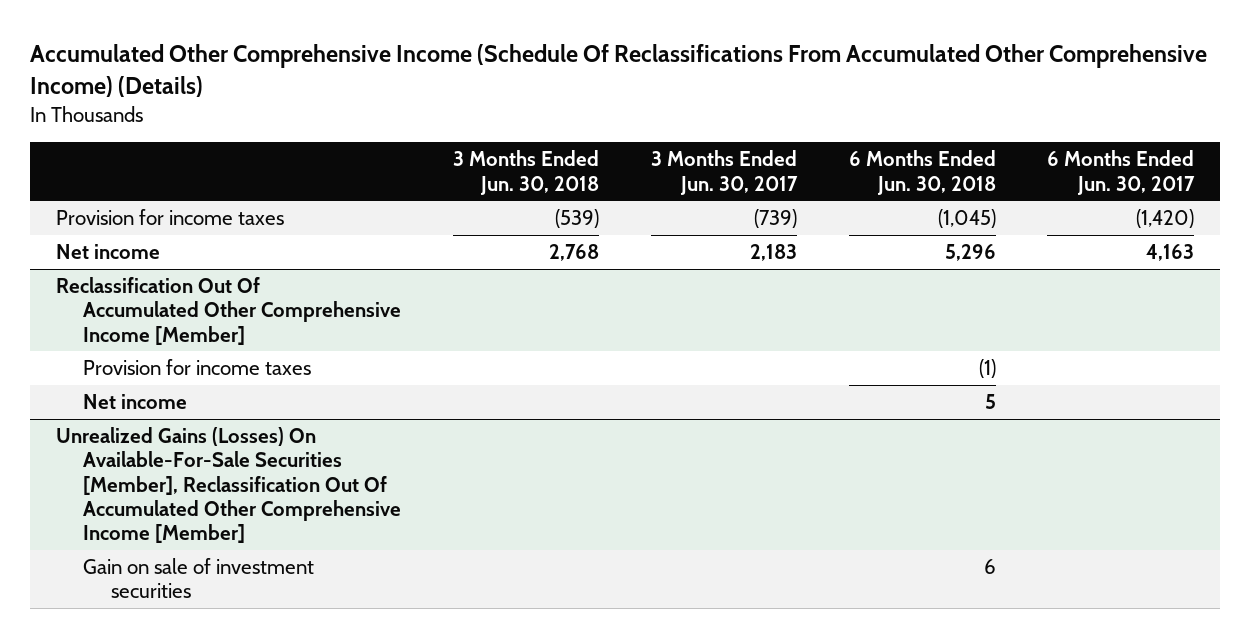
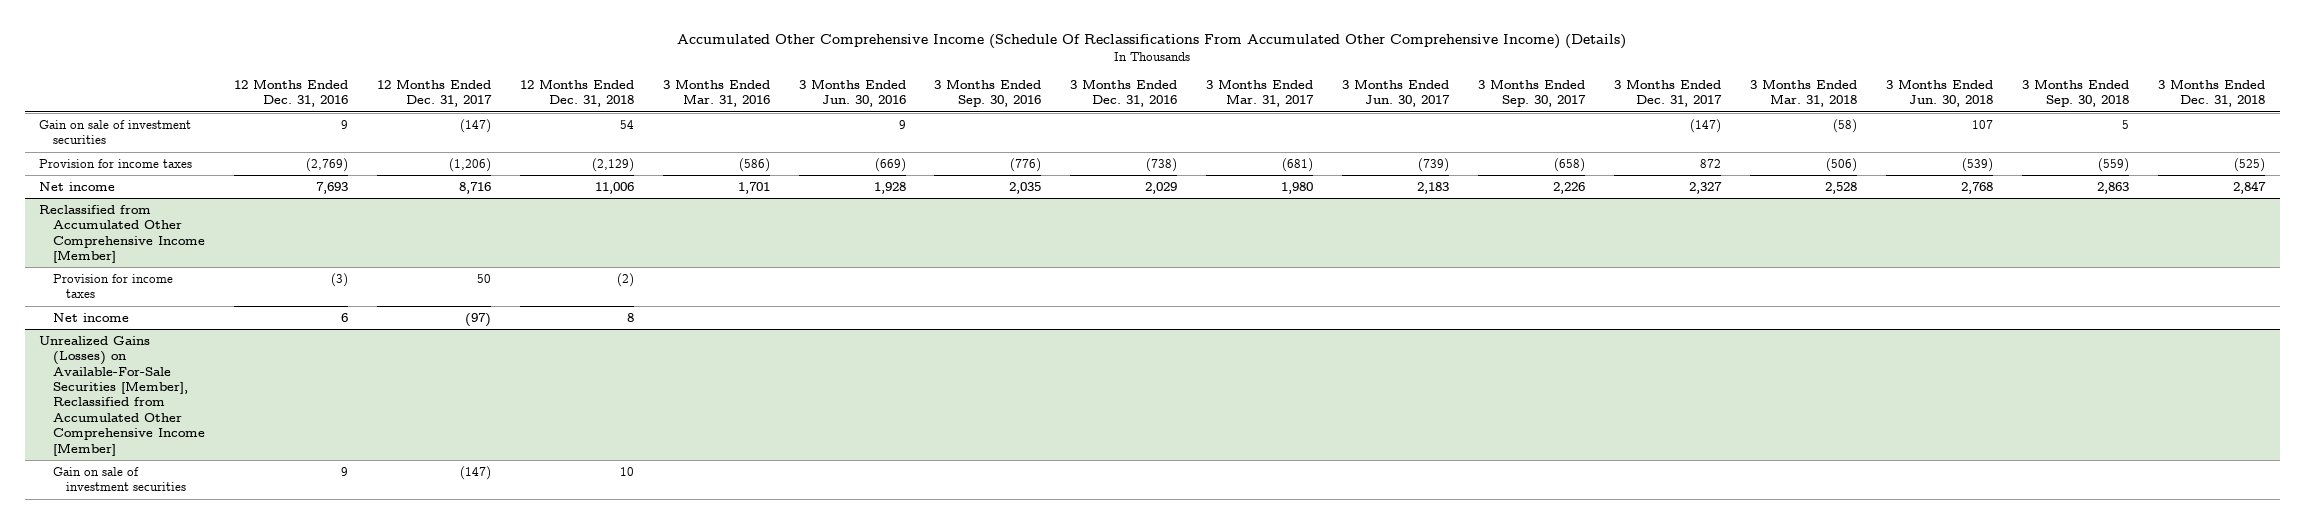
[848,150,996,195] 6 Months Ended Jun. 30, 2018 -> none
[1047,150,1196,195] 6 Months Ended Jun. 30, 2017 -> none
none -> [233,78,348,108] 12 Months Ended Dec. 31, 2016
none -> [376,78,492,108] 12 Months Ended Dec. 31, 2017
none -> [519,78,634,108] 12 Months Ended Dec. 31, 2018
none -> [662,78,770,108] 3 Months Ended Mar. 31, 2016
none -> [798,78,906,108] 3 Months Ended Jun. 30, 2016
none -> [934,78,1042,108] 3 Months Ended Sep. 30, 2016
none -> [1070,78,1178,108] 3 Months Ended Dec. 31, 2016
none -> [1206,78,1315,108] 3 Months Ended Mar. 31, 2017
none -> [1478,78,1587,108] 3 Months Ended Sep. 30, 2017
none -> [1614,78,1723,108] 3 Months Ended Dec. 31, 2017
none -> [1750,78,1858,108] 3 Months Ended Mar. 31, 2018
none -> [2022,78,2130,108] 3 Months Ended Sep. 30, 2018
none -> [2158,78,2266,108] 3 Months Ended Dec. 31, 2018
none -> [39,119,192,145] Gain on sale of investment securities
[55,277,402,345] Reclassification Out Of Accumulated Other Comprehensive Income [Member] -> [39,204,205,264] Reclassified from Accumulated Other Comprehensive Income [Member]
[55,427,402,544] Unrealized Gains (Losses) On Available-For-Sale Securities [Member], Reclassification Out Of Accumulated Other Comprehensive Income [Member] -> [39,335,205,456] Unrealized Gains (Losses) on Available-For-Sale Securities [Member], Reclassified from Accumulated Other Comprehensive Income [Member]

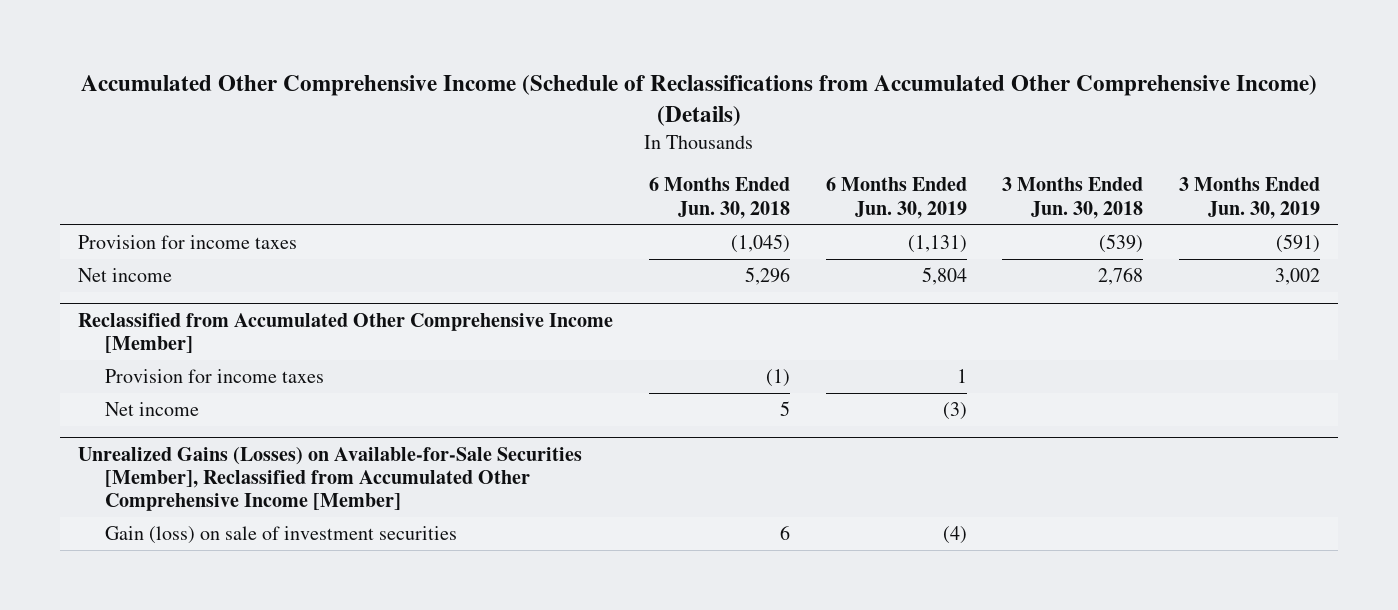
[677,33,1627,49] Accumulated Other Comprehensive Income (Schedule Of Reclassifications From Accumulated Other Comprehensive Income) (Details) -> [81,75,1318,126] Accumulated Other Comprehensive Income (Schedule of Reclassifications from Accumulated Other Comprehensive Income) (Details)
[233,78,348,108] 12 Months Ended Dec. 31, 2016 -> none
[376,78,492,108] 12 Months Ended Dec. 31, 2017 -> none
[519,78,634,108] 12 Months Ended Dec. 31, 2018 -> none
[662,78,770,108] 3 Months Ended Mar. 31, 2016 -> none
[798,78,906,108] 3 Months Ended Jun. 30, 2016 -> none
[934,78,1042,108] 3 Months Ended Sep. 30, 2016 -> none
[1070,78,1178,108] 3 Months Ended Dec. 31, 2016 -> none
[1206,78,1315,108] 3 Months Ended Mar. 31, 2017 -> none
[1342,78,1451,108] 3 Months Ended Jun. 30, 2017 -> none
[1478,78,1587,108] 3 Months Ended Sep. 30, 2017 -> none
[1614,78,1723,108] 3 Months Ended Dec. 31, 2017 -> none
[1750,78,1858,108] 3 Months Ended Mar. 31, 2018 -> none
[2022,78,2130,108] 3 Months Ended Sep. 30, 2018 -> none
[2158,78,2266,108] 3 Months Ended Dec. 31, 2018 -> none
none -> [648,177,790,219] 6 Months Ended Jun. 30, 2018
none -> [825,177,967,219] 6 Months Ended Jun. 30, 2019
none -> [1179,177,1321,219] 3 Months Ended Jun. 30, 2019
[39,119,192,145] Gain on sale of investment securities -> none
[39,335,205,456] Unrealized Gains (Losses) on Available-For-Sale Securities [Member], Reclassified from Accumulated Other Comprehensive Income [Member] -> [78,446,583,512] Unrealized Gains (Losses) on Available-for-Sale Securities [Member], Reclassified from Accumulated Other Comprehensive Income [Member]
[52,466,187,492] Gain on sale of investment securities -> [105,526,458,545] Gain (loss) on sale of investment securities

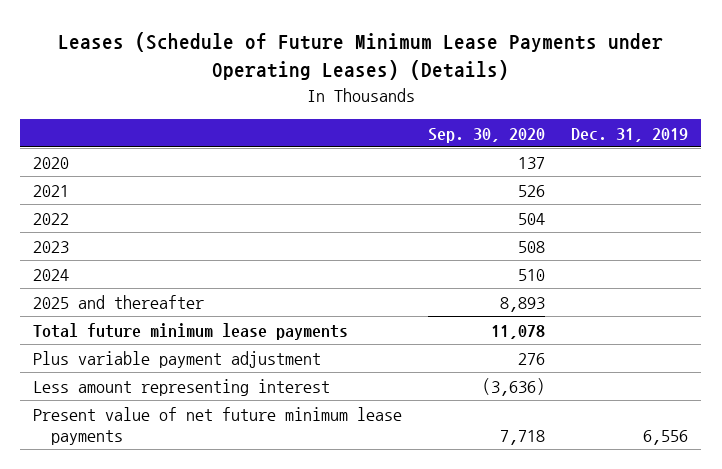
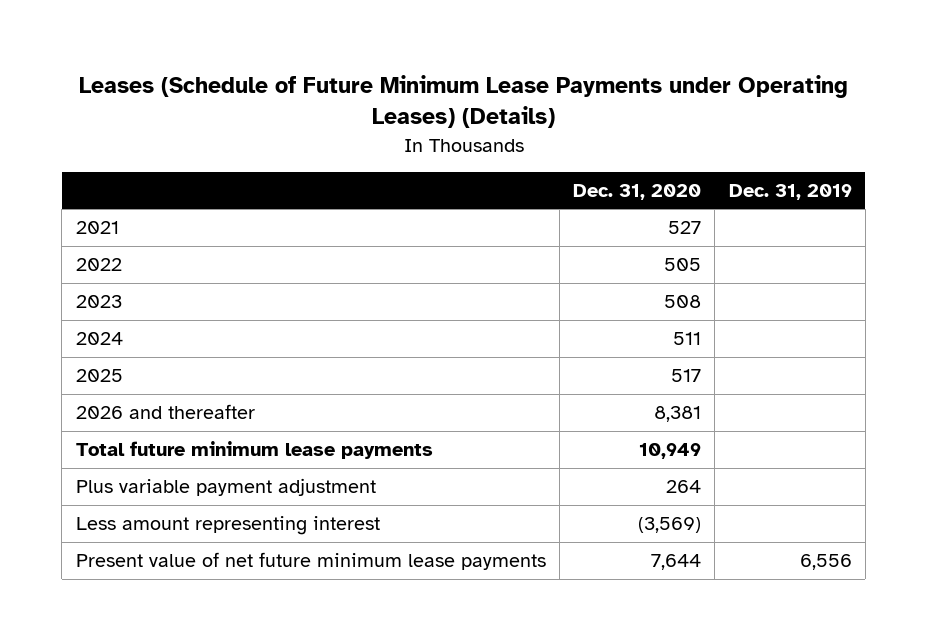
[428,127,546,143] Sep. 30, 2020 -> none
none -> [573,183,702,200] Dec. 31, 2020
[33,156,70,169] 2020 -> none
none -> [75,369,123,383] 2025
[33,294,205,309] 2025 and thereafter -> [75,404,255,420] 2026 and thereafter

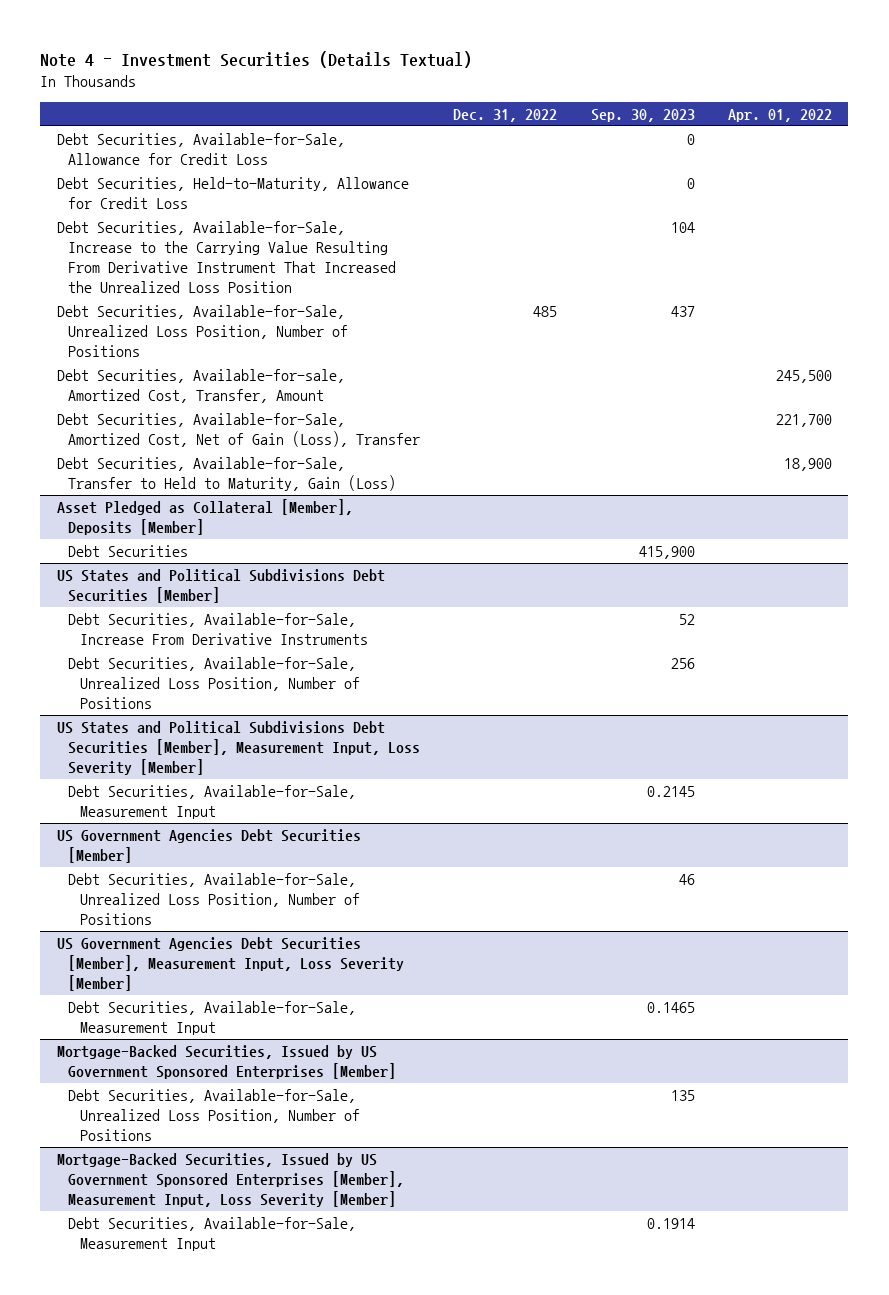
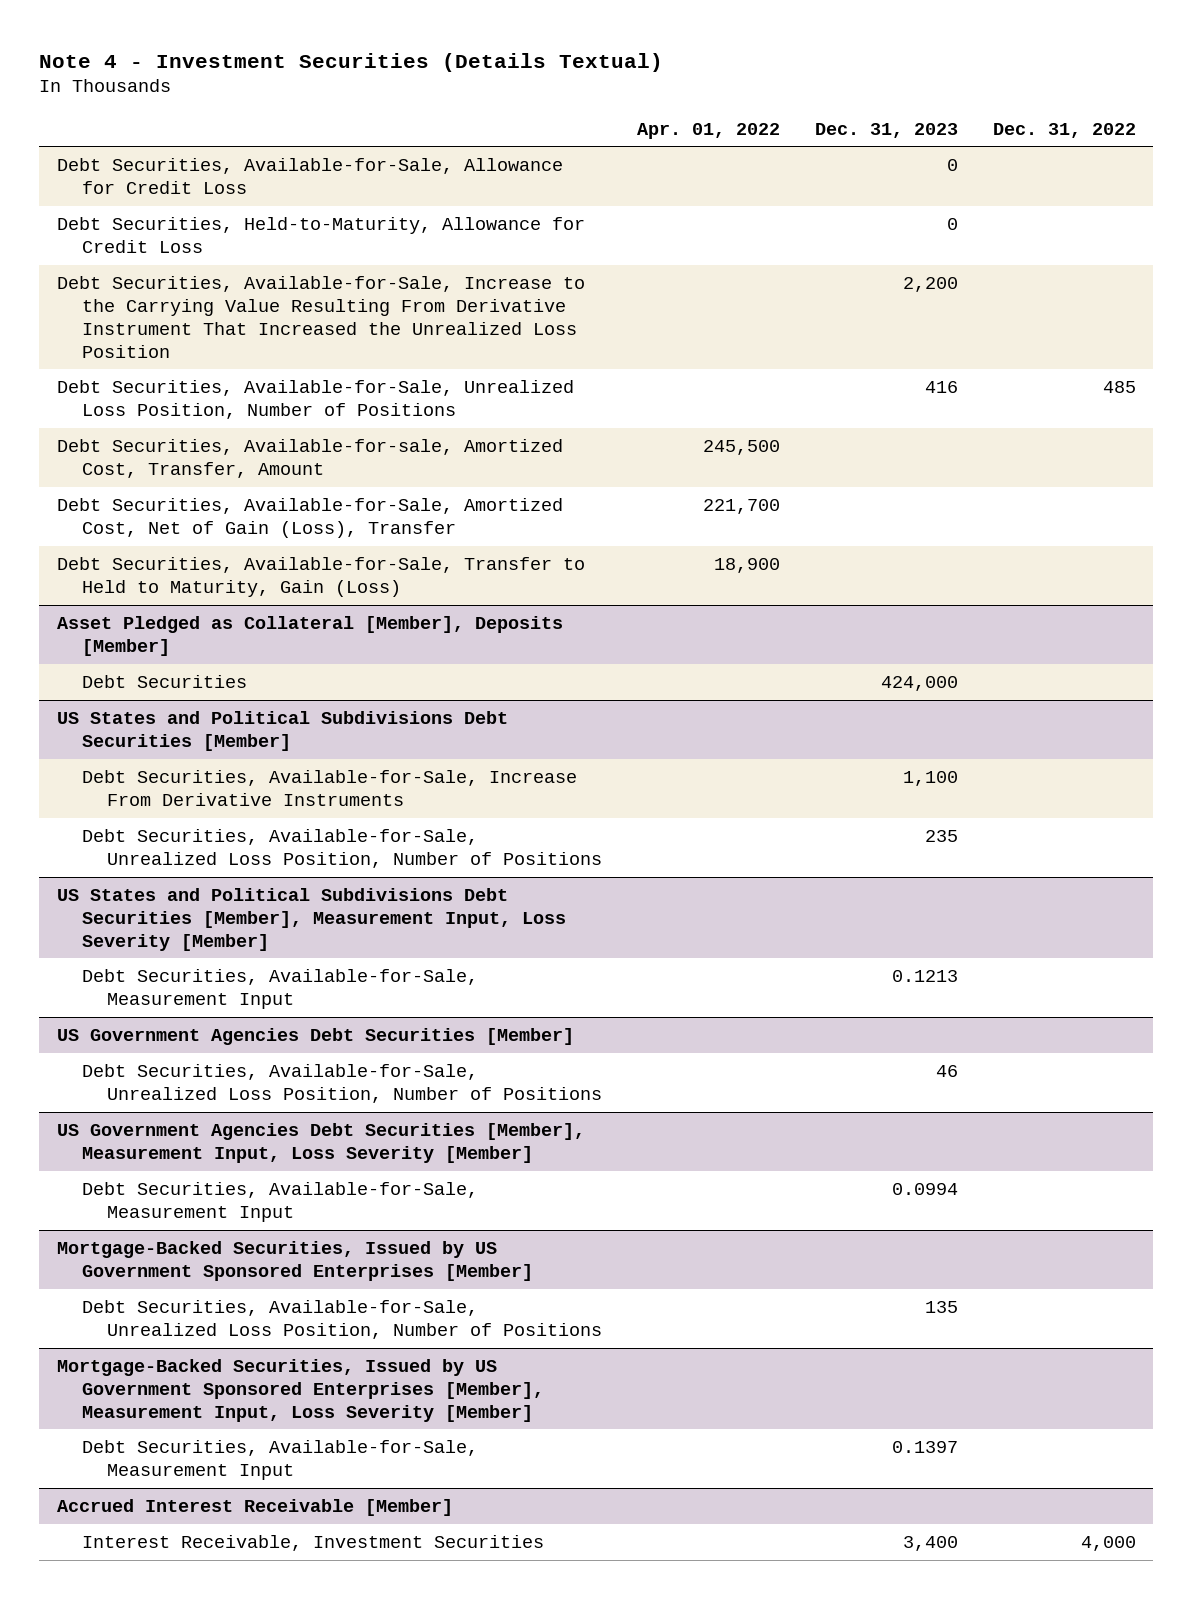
[590,108,695,122] Sep. 30, 2023 -> none
none -> [814,122,958,138] Dec. 31, 2023
none -> [56,1498,453,1516] Accrued Interest Receivable [Member]
none -> [81,1534,544,1551] Interest Receivable, Investment Securities

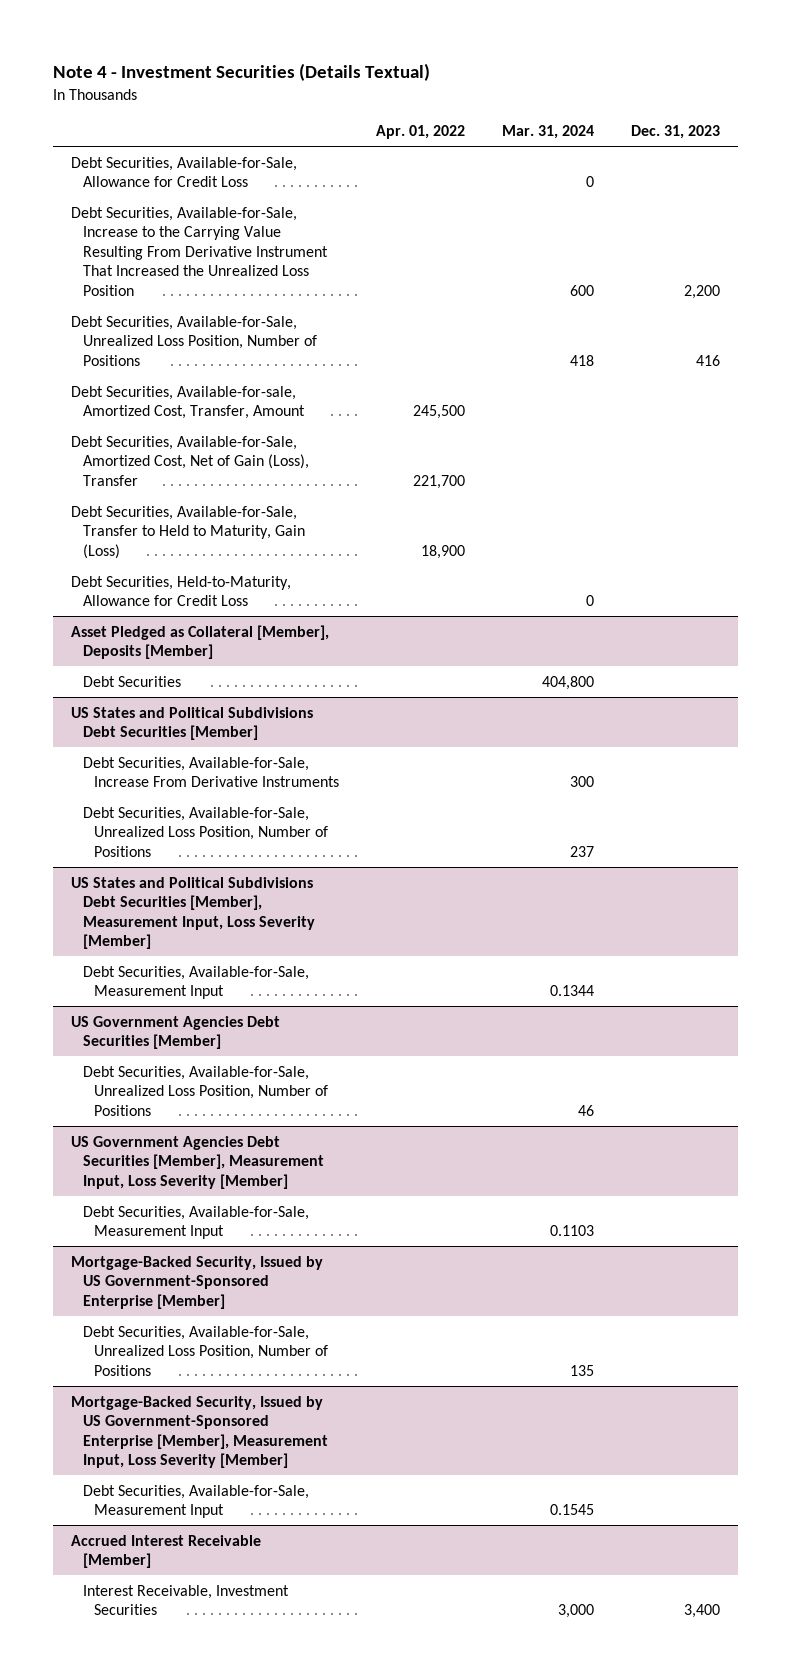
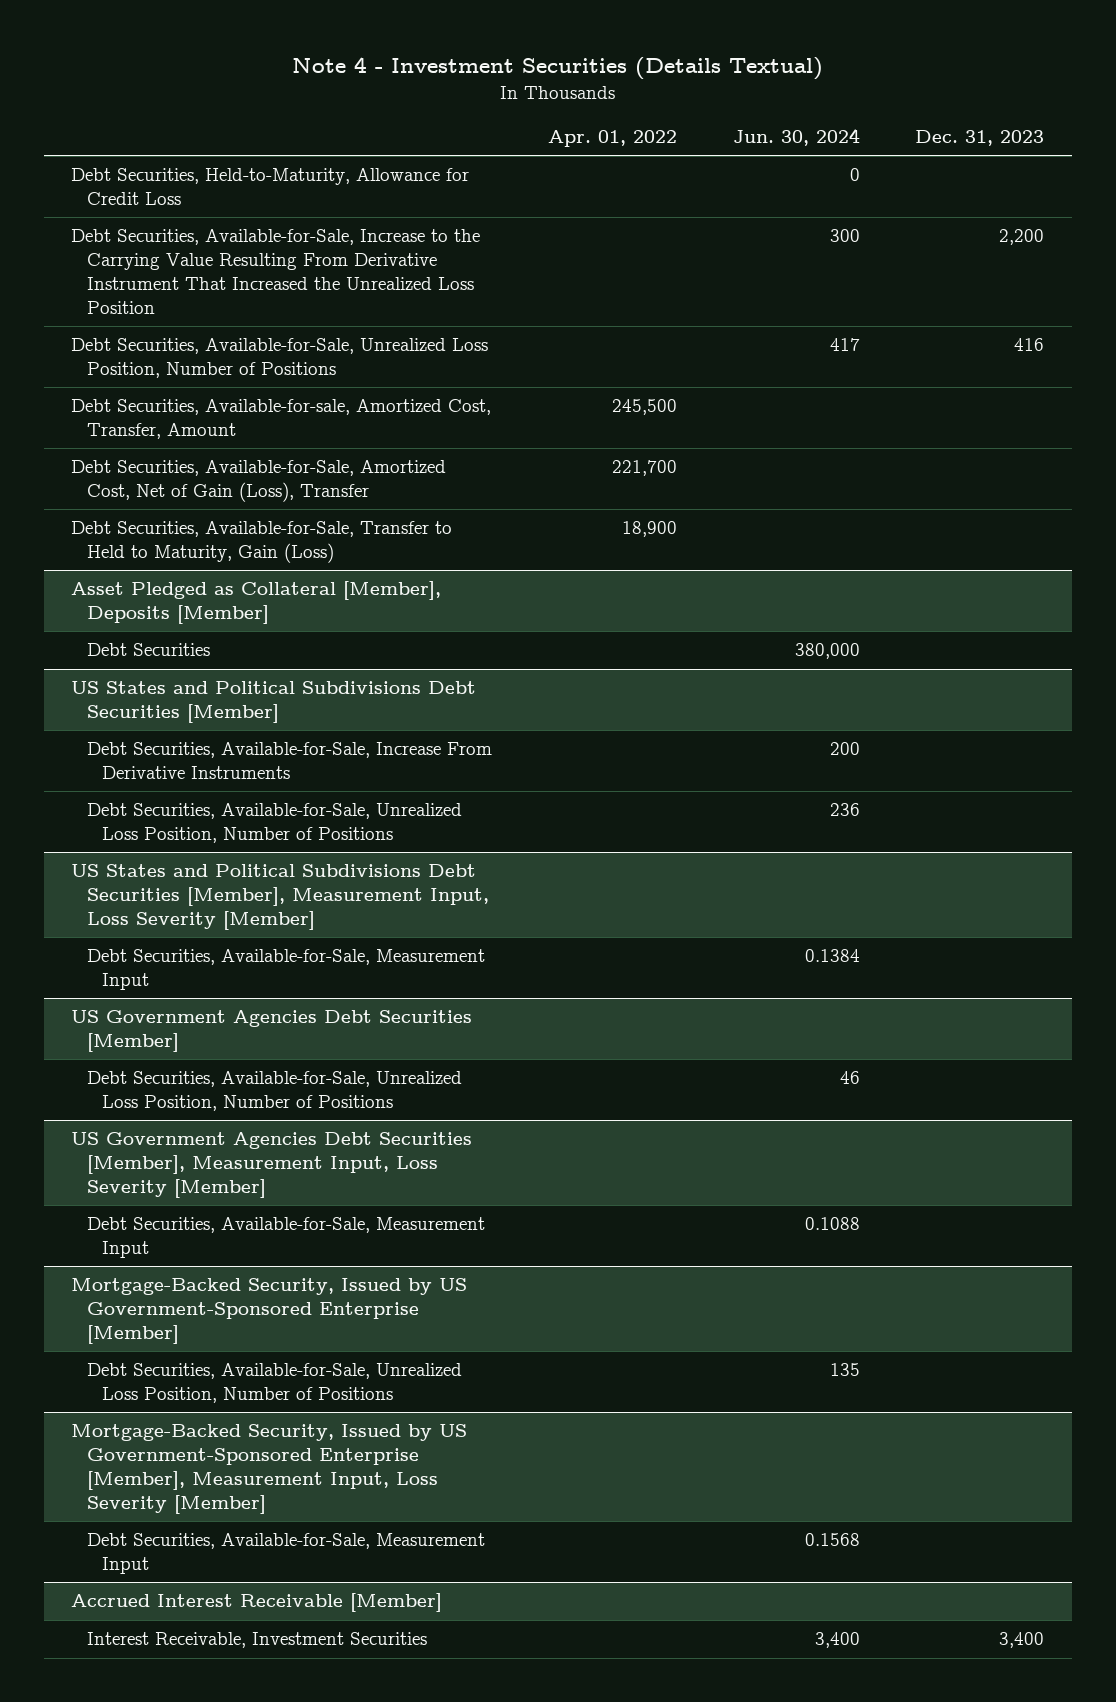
[501,125,594,140] Mar. 31, 2024 -> none
none -> [732,128,860,147] Jun. 30, 2024
[71,156,298,188] Debt Securities, Available-for-Sale, Allowance for Credit Loss -> none
[71,575,292,607] Debt Securities, Held-to-Maturity, Allowance for Credit Loss -> [71,168,470,206] Debt Securities, Held-to-Maturity, Allowance for Credit Loss

